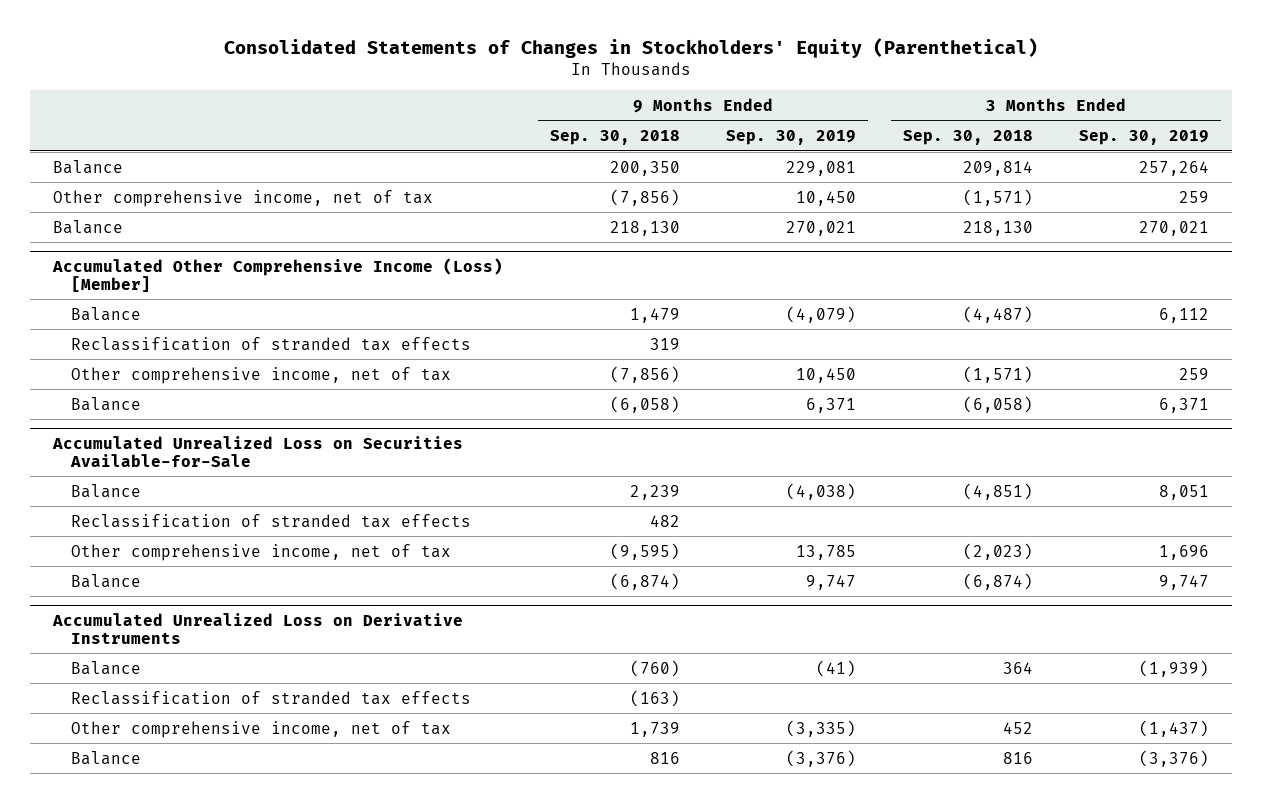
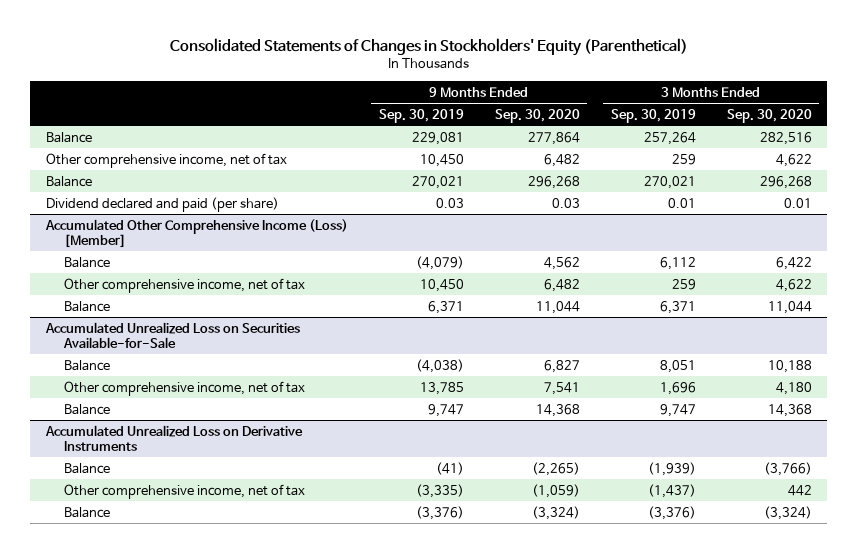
[549,130,680,146] Sep. 30, 2018 -> none
[902,130,1033,146] Sep. 30, 2018 -> none
none -> [494,109,580,124] Sep. 30, 2020
none -> [726,109,812,124] Sep. 30, 2020
none -> [45,196,279,212] Dividend declared and paid (per share)
[70,336,471,351] Reclassification of stranded tax effects -> none
[70,513,471,528] Reclassification of stranded tax effects -> none
[70,690,471,705] Reclassification of stranded tax effects -> none

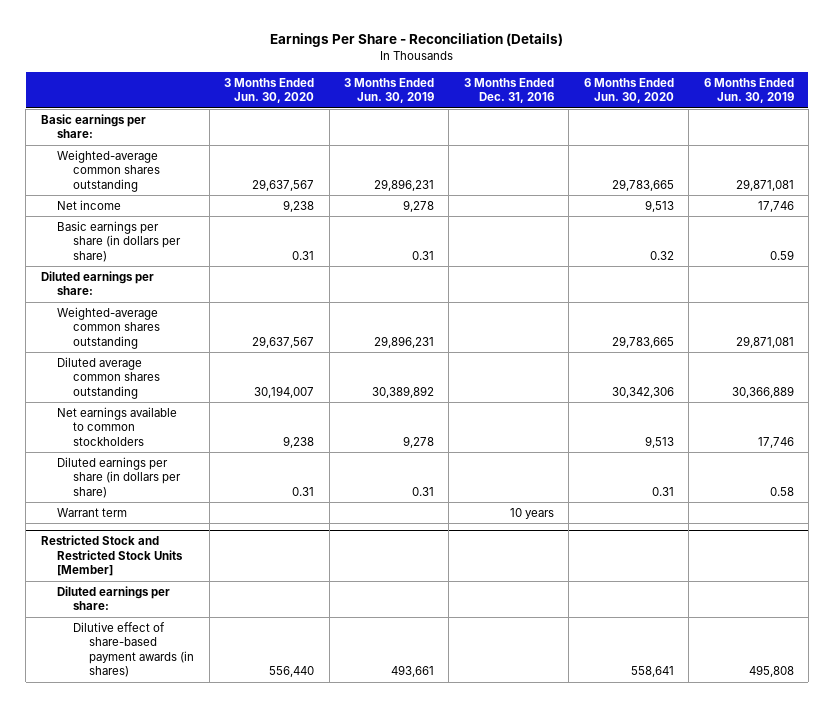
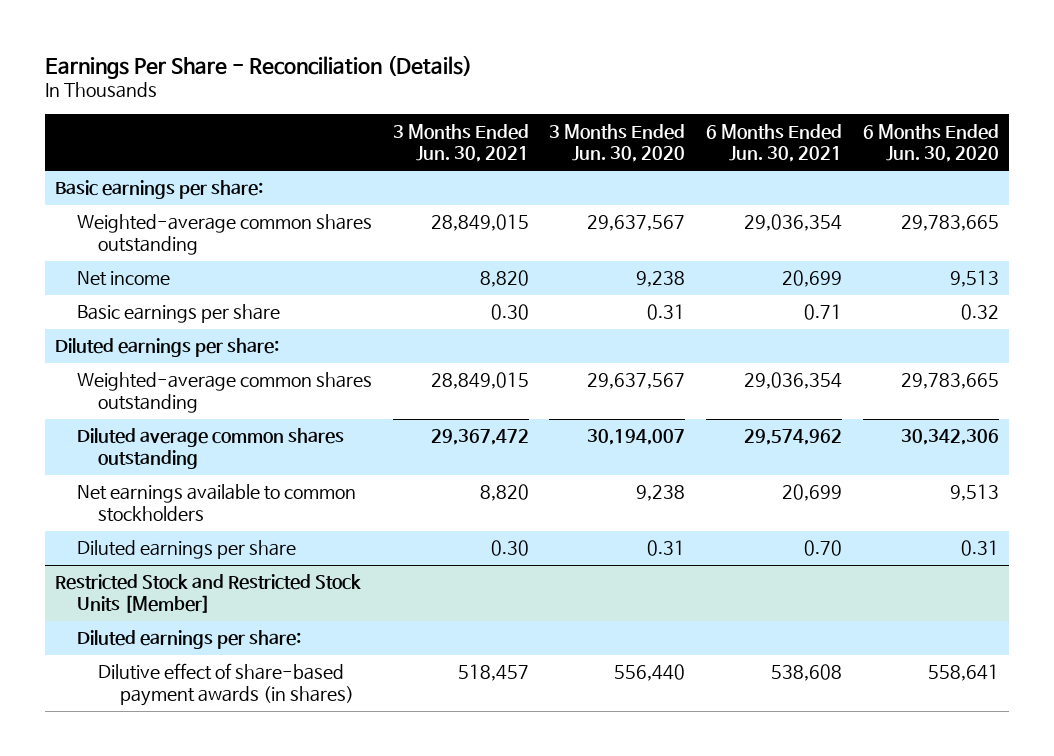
[344,77,435,104] 3 Months Ended Jun. 30, 2019 -> none
[463,77,554,104] 3 Months Ended Dec. 31, 2016 -> none
[703,77,794,104] 6 Months Ended Jun. 30, 2019 -> none
none -> [392,123,529,163] 3 Months Ended Jun. 30, 2021
none -> [705,123,842,163] 6 Months Ended Jun. 30, 2021
[57,221,182,262] Basic earnings per share (in dollars per share) -> [76,304,280,324] Basic earnings per share
[57,508,128,518] Warrant term -> none
[57,457,182,498] Diluted earnings per share (in dollars per share) -> [76,540,296,560] Diluted earnings per share

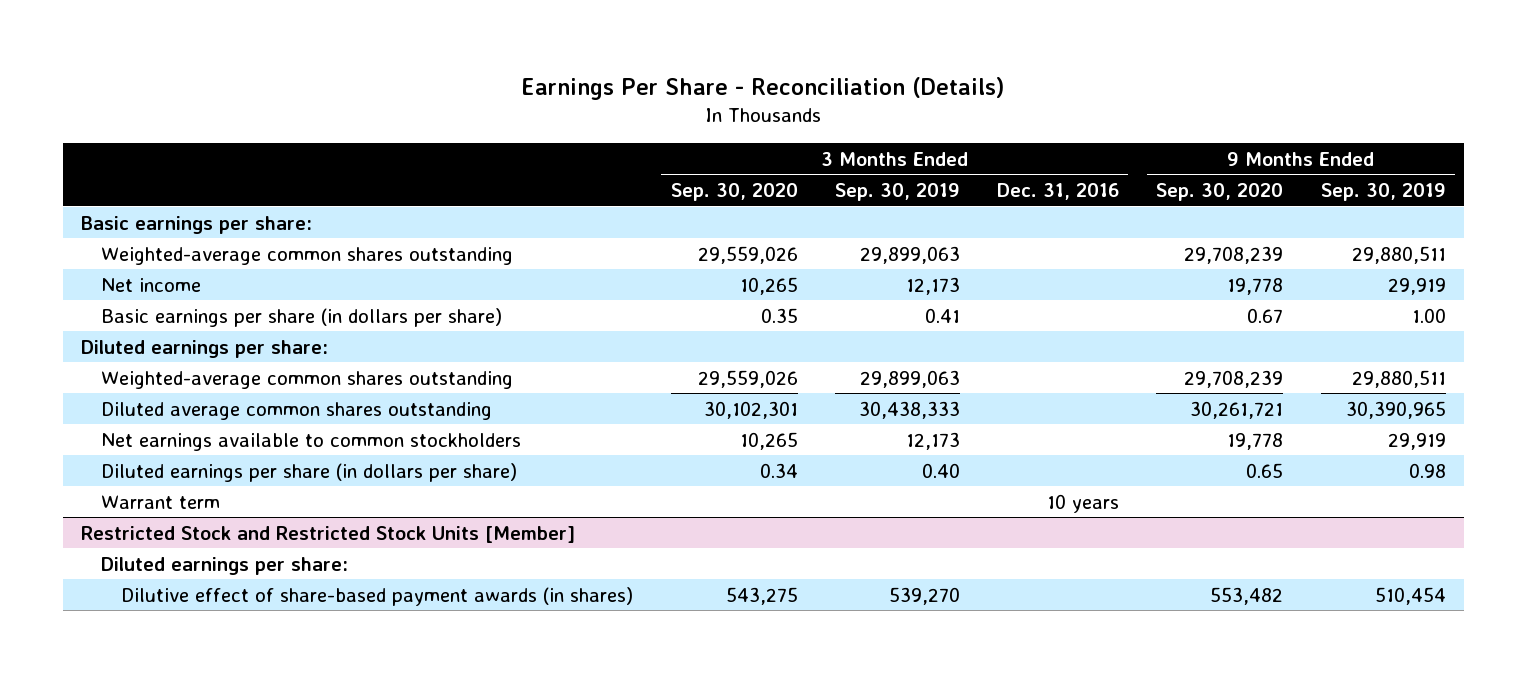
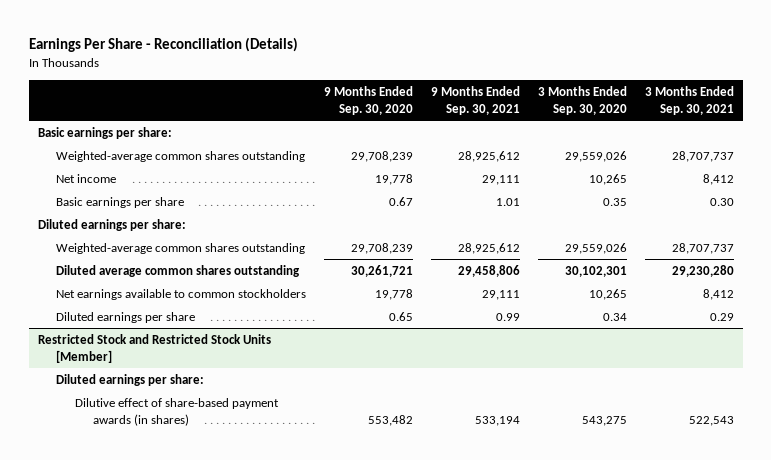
[834,183,960,202] Sep. 30, 2019 -> none
[997,183,1120,201] Dec. 31, 2016 -> none
[1320,183,1446,202] Sep. 30, 2019 -> none
none -> [430,85,520,115] 9 Months Ended Sep. 30, 2021
none -> [644,85,734,115] 3 Months Ended Sep. 30, 2021
[101,307,503,327] Basic earnings per share (in dollars per share) -> [56,196,185,208] Basic earnings per share
[101,494,221,509] Warrant term -> none
[101,462,518,482] Diluted earnings per share (in dollars per share) -> [56,311,196,323] Diluted earnings per share

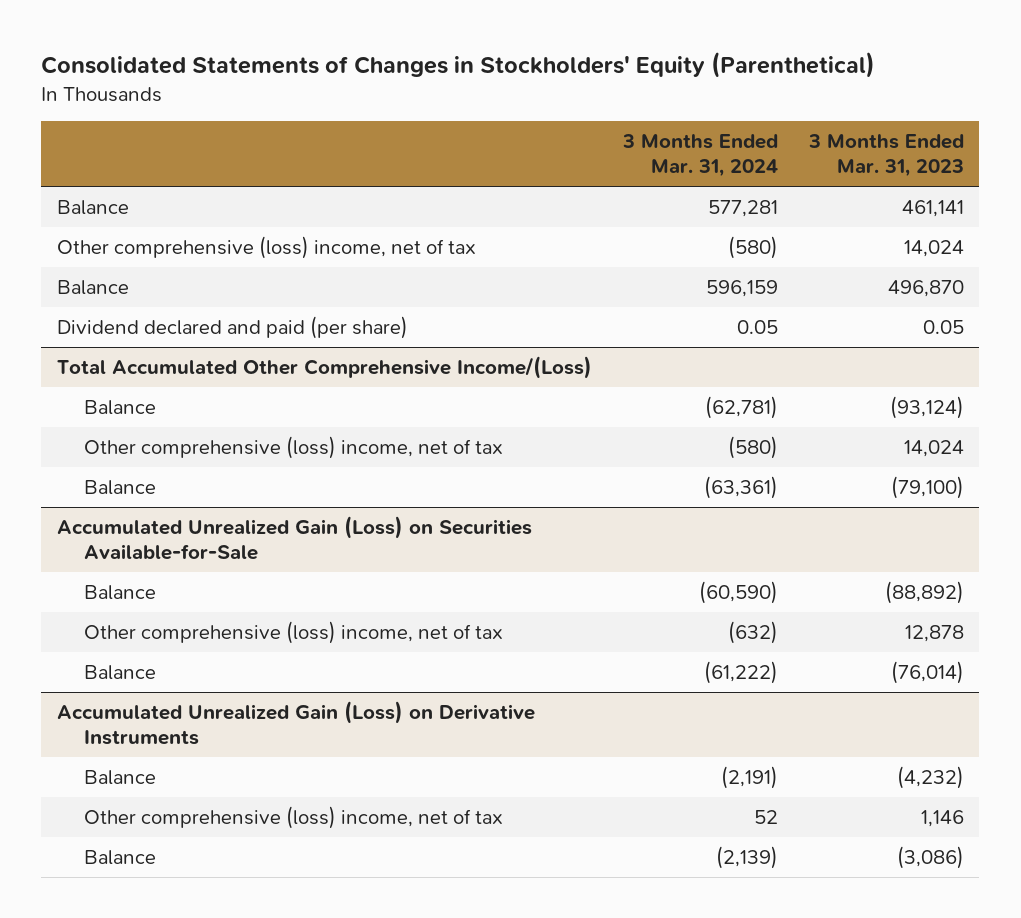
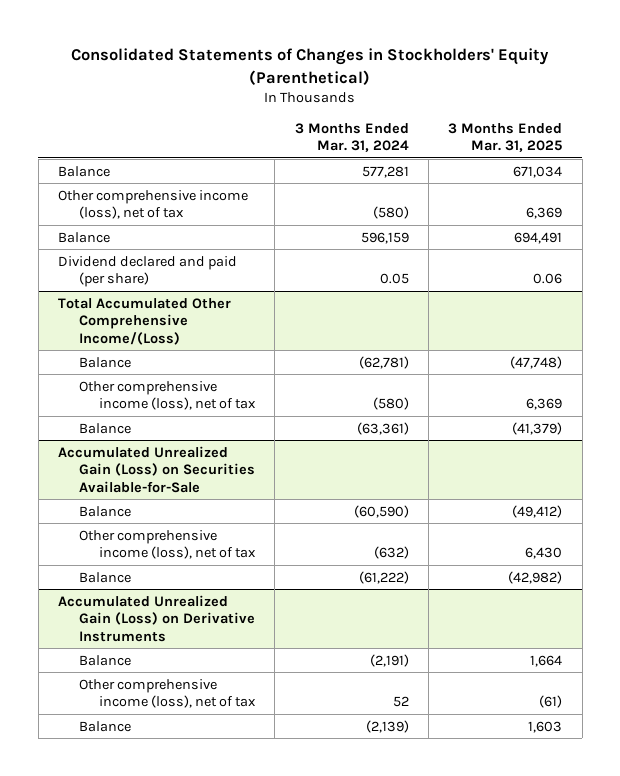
[807,134,964,177] 3 Months Ended Mar. 31, 2023 -> none
none -> [448,122,563,153] 3 Months Ended Mar. 31, 2025
[56,236,476,260] Other comprehensive (loss) income, net of tax -> [58,189,249,220] Other comprehensive income (loss), net of tax
[83,436,503,460] Other comprehensive (loss) income, net of tax -> [78,380,257,411] Other comprehensive income (loss), net of tax
[83,621,503,645] Other comprehensive (loss) income, net of tax -> [78,529,257,560] Other comprehensive income (loss), net of tax
[83,806,503,830] Other comprehensive (loss) income, net of tax -> [78,678,257,709] Other comprehensive income (loss), net of tax

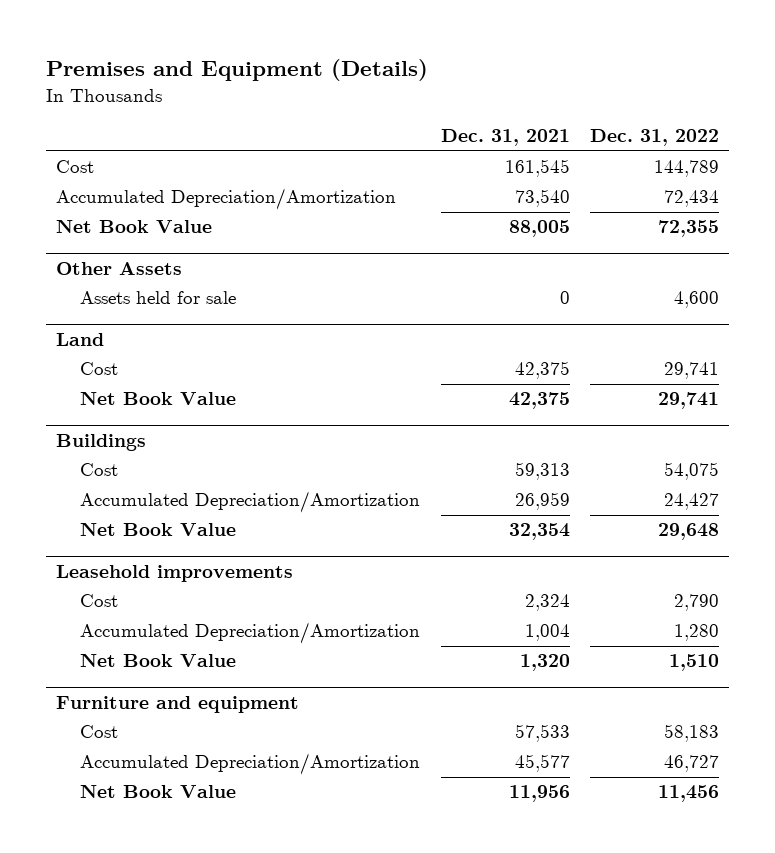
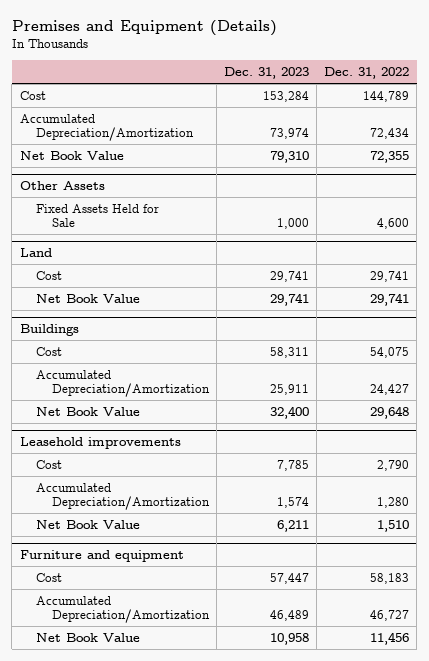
[440,129,570,147] Dec. 31, 2021 -> none
none -> [224,67,310,80] Dec. 31, 2023
[80,291,237,305] Assets held for sale -> [35,203,159,228] Fixed Assets Held for Sale

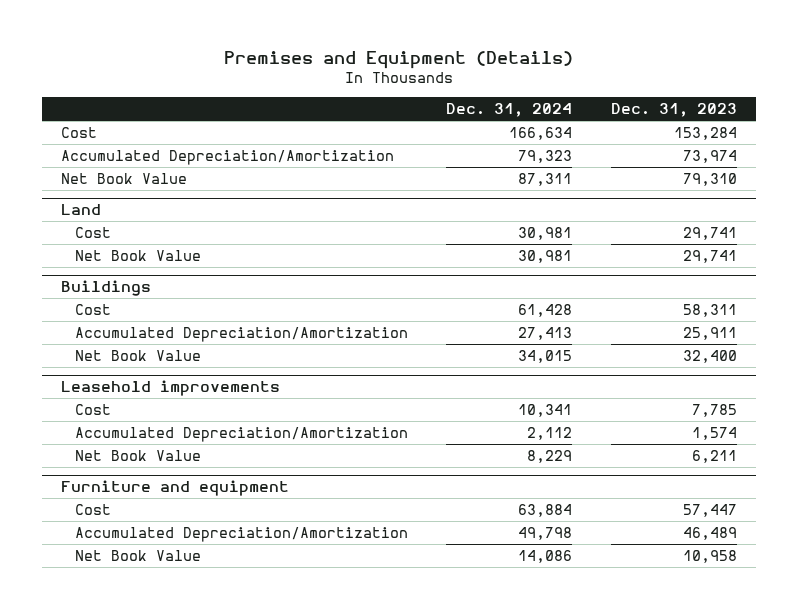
[324,67,410,80] Dec. 31, 2022 -> none
none -> [446,103,573,118] Dec. 31, 2024
[19,180,105,190] Other Assets -> none
[35,203,159,228] Fixed Assets Held for Sale -> none

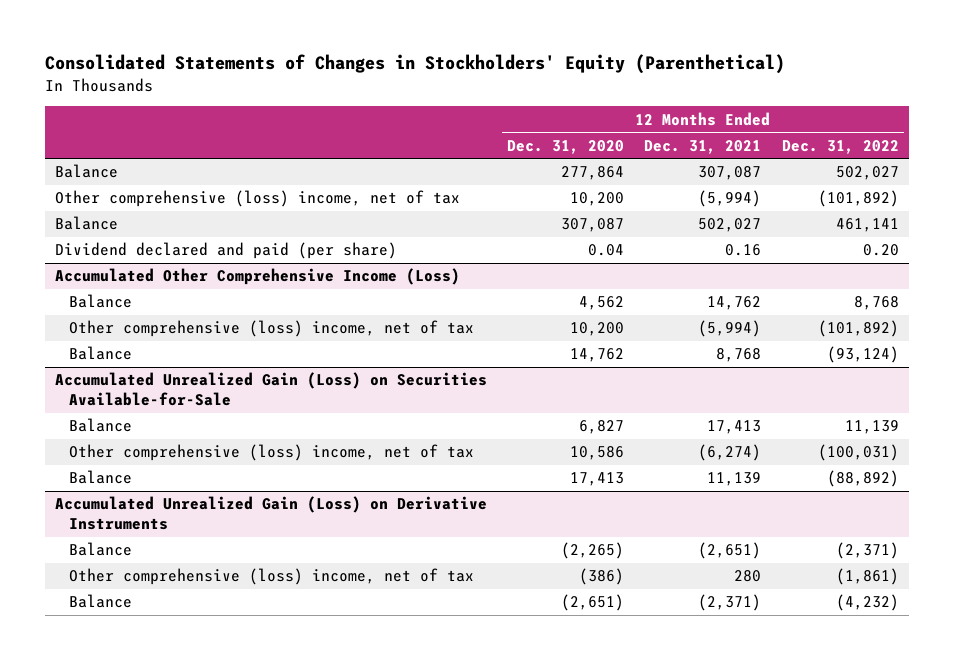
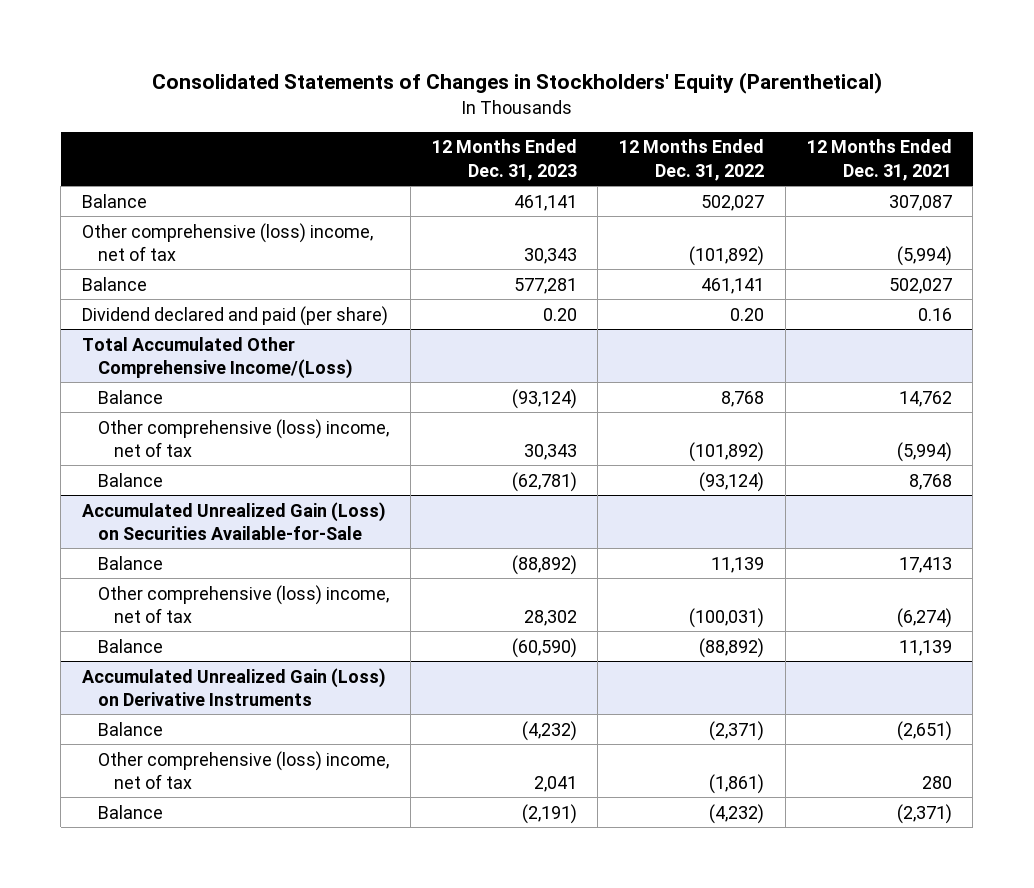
[507,139,625,154] Dec. 31, 2020 -> none
none -> [431,139,577,181] 12 Months Ended Dec. 31, 2023
[55,268,461,286] Accumulated Other Comprehensive Income (Loss) -> [81,336,354,379] Total Accumulated Other Comprehensive Income/(Loss)

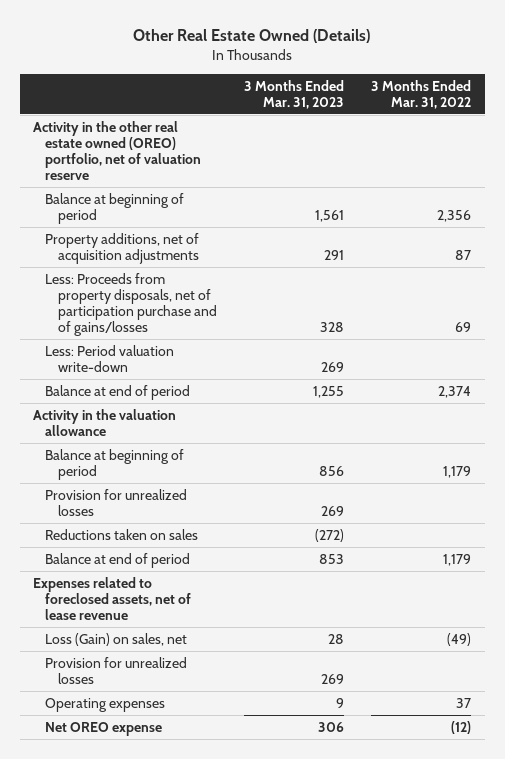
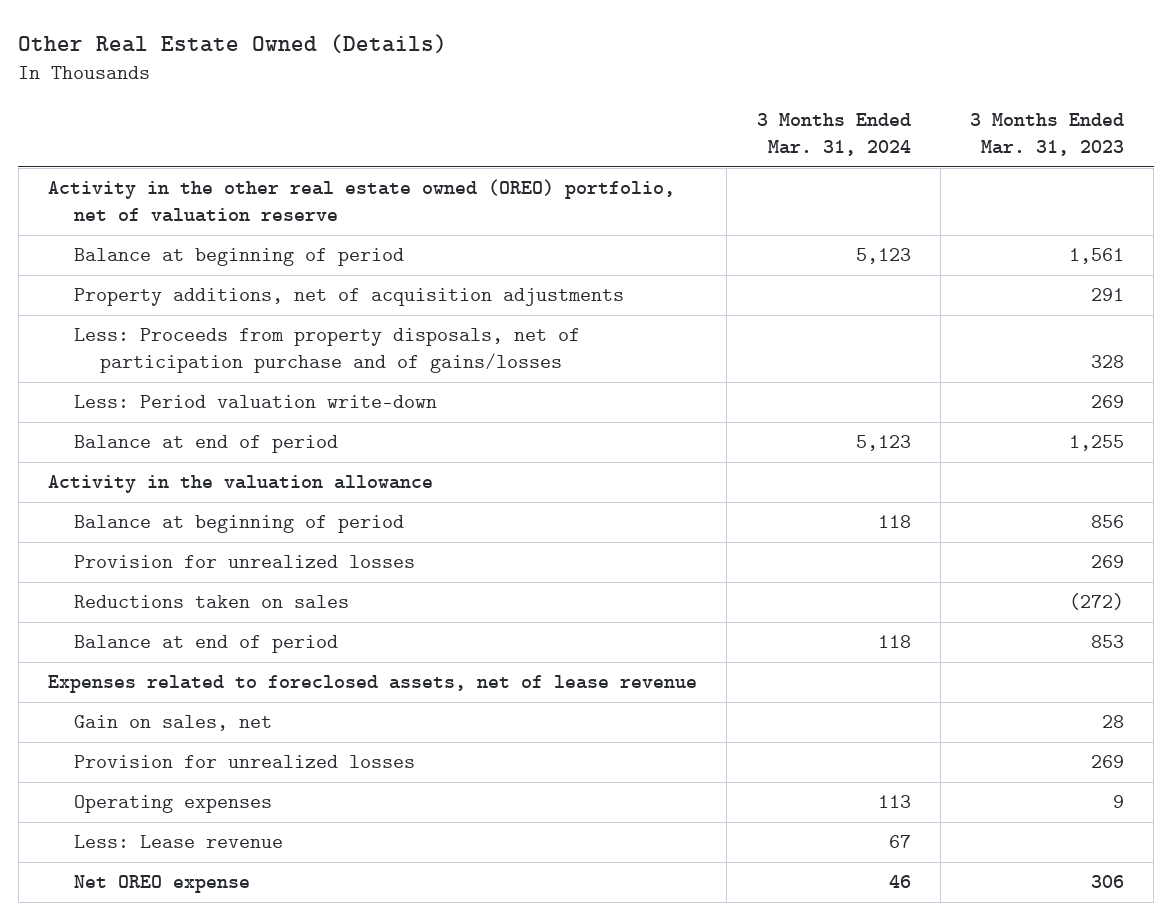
[371,79,472,109] 3 Months Ended Mar. 31, 2022 -> none
none -> [756,113,911,157] 3 Months Ended Mar. 31, 2024
[45,632,188,646] Loss (Gain) on sales, net -> [74,715,273,732] Gain on sales, net
none -> [74,835,284,849] Less: Lease revenue

